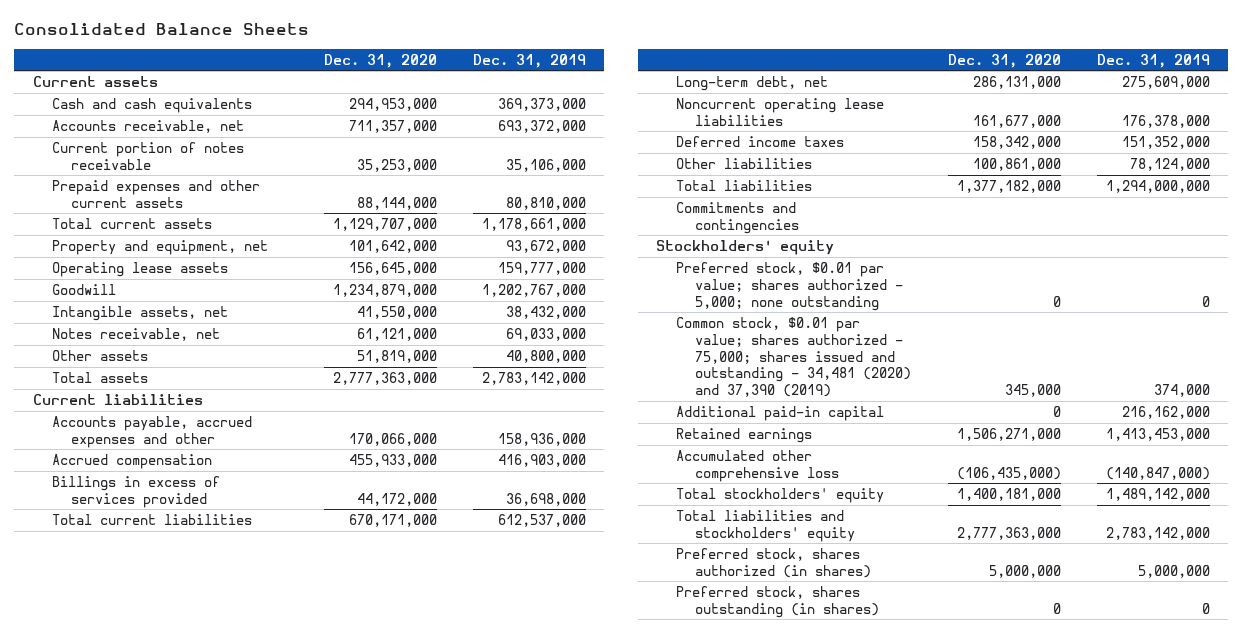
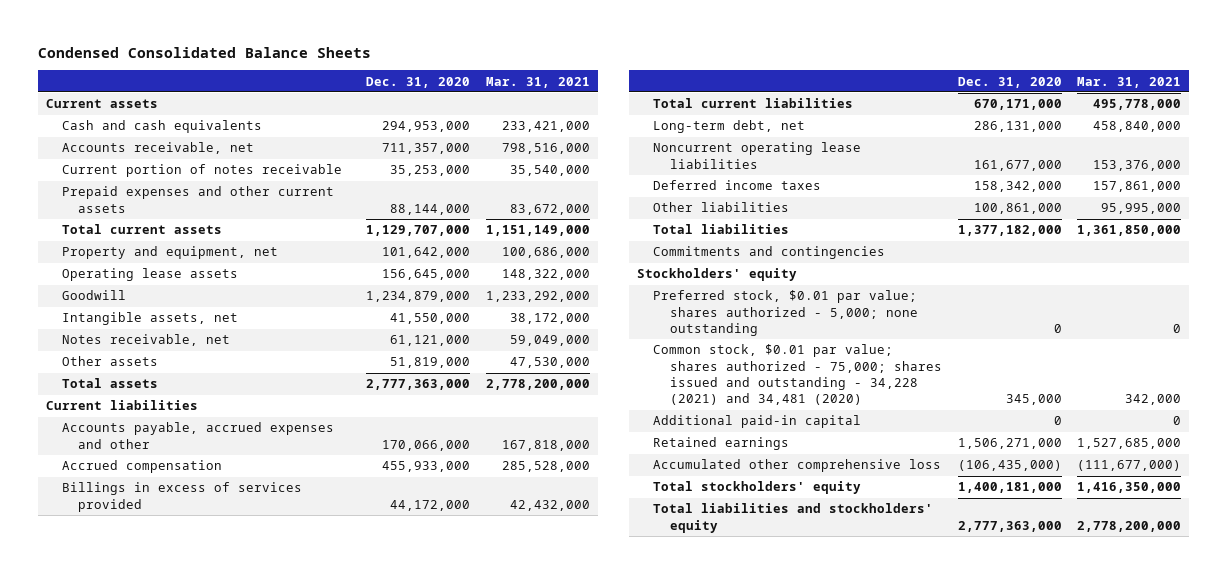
[14,23,310,36] Consolidated Balance Sheets -> [38,46,372,58] Condensed Consolidated Balance Sheets
[473,53,587,68] Dec. 31, 2019 -> none
none -> [486,76,591,88] Mar. 31, 2021
[675,316,912,398] Common stock, $0.01 par value; shares authorized - 75,000; shares issued and outstanding - 34,481 (2020) and 37,390 (2019) -> [653,344,942,406] Common stock, $0.01 par value; shares authorized - 75,000; shares issued and outstanding - 34,228 (2021) and 34,481 (2020)
[675,547,872,578] Preferred stock, shares authorized (in shares) -> none
[675,585,880,618] Preferred stock, shares outstanding (in shares) -> none

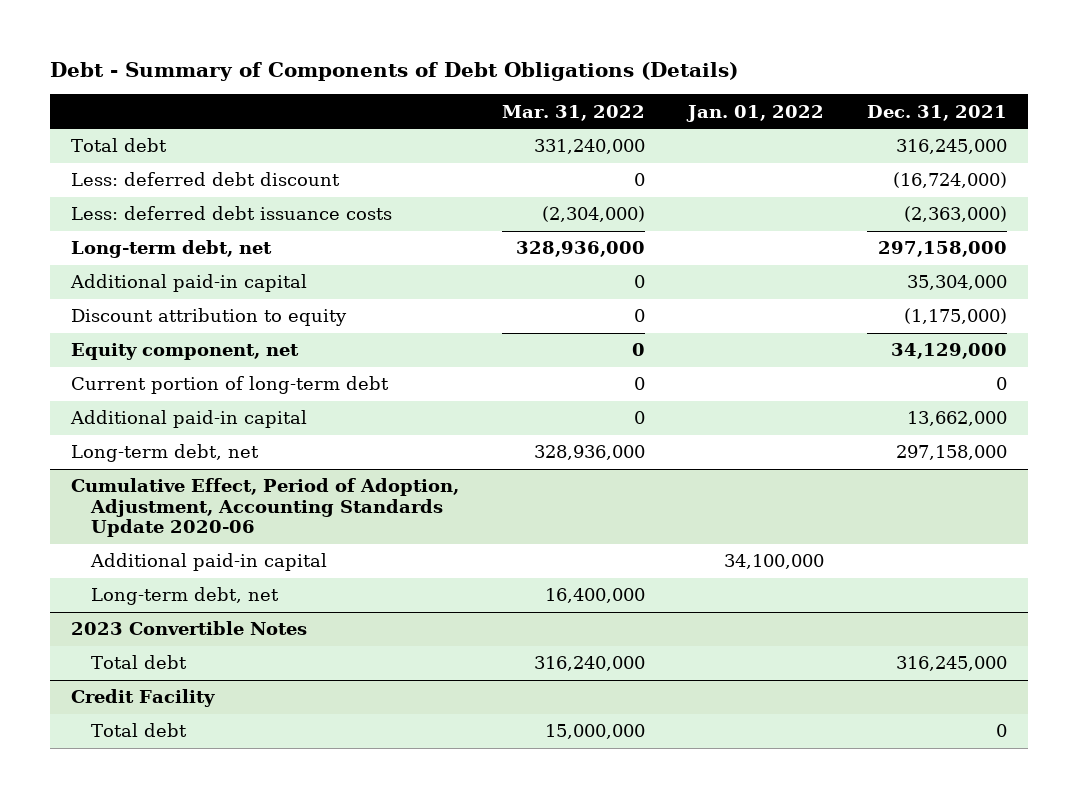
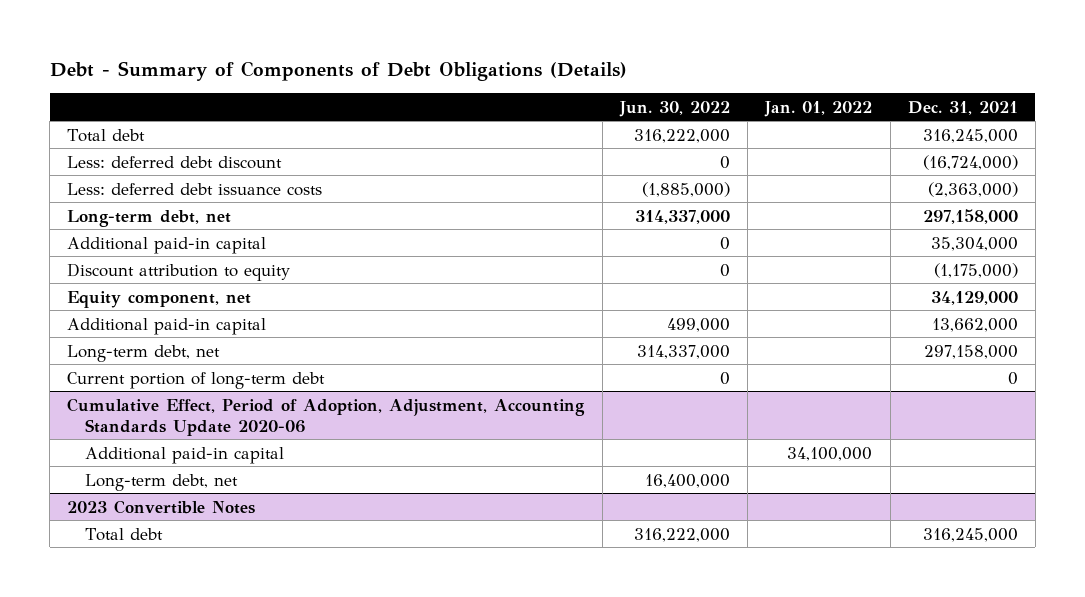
[502,104,646,121] Mar. 31, 2022 -> none
none -> [618,100,730,117] Jun. 30, 2022
[71,376,390,395] Current portion of long-term debt -> [67,371,326,389] Current portion of long-term debt
[71,689,216,708] Credit Facility -> none
[90,723,187,738] Total debt -> none

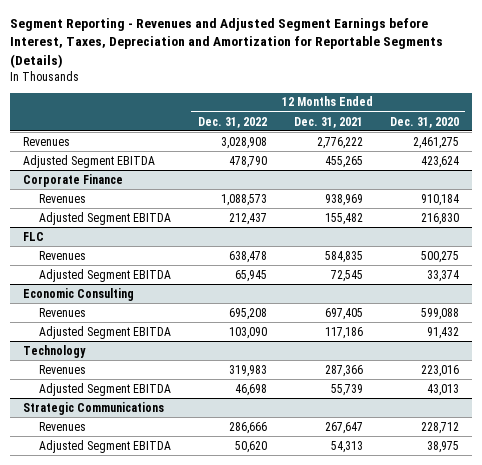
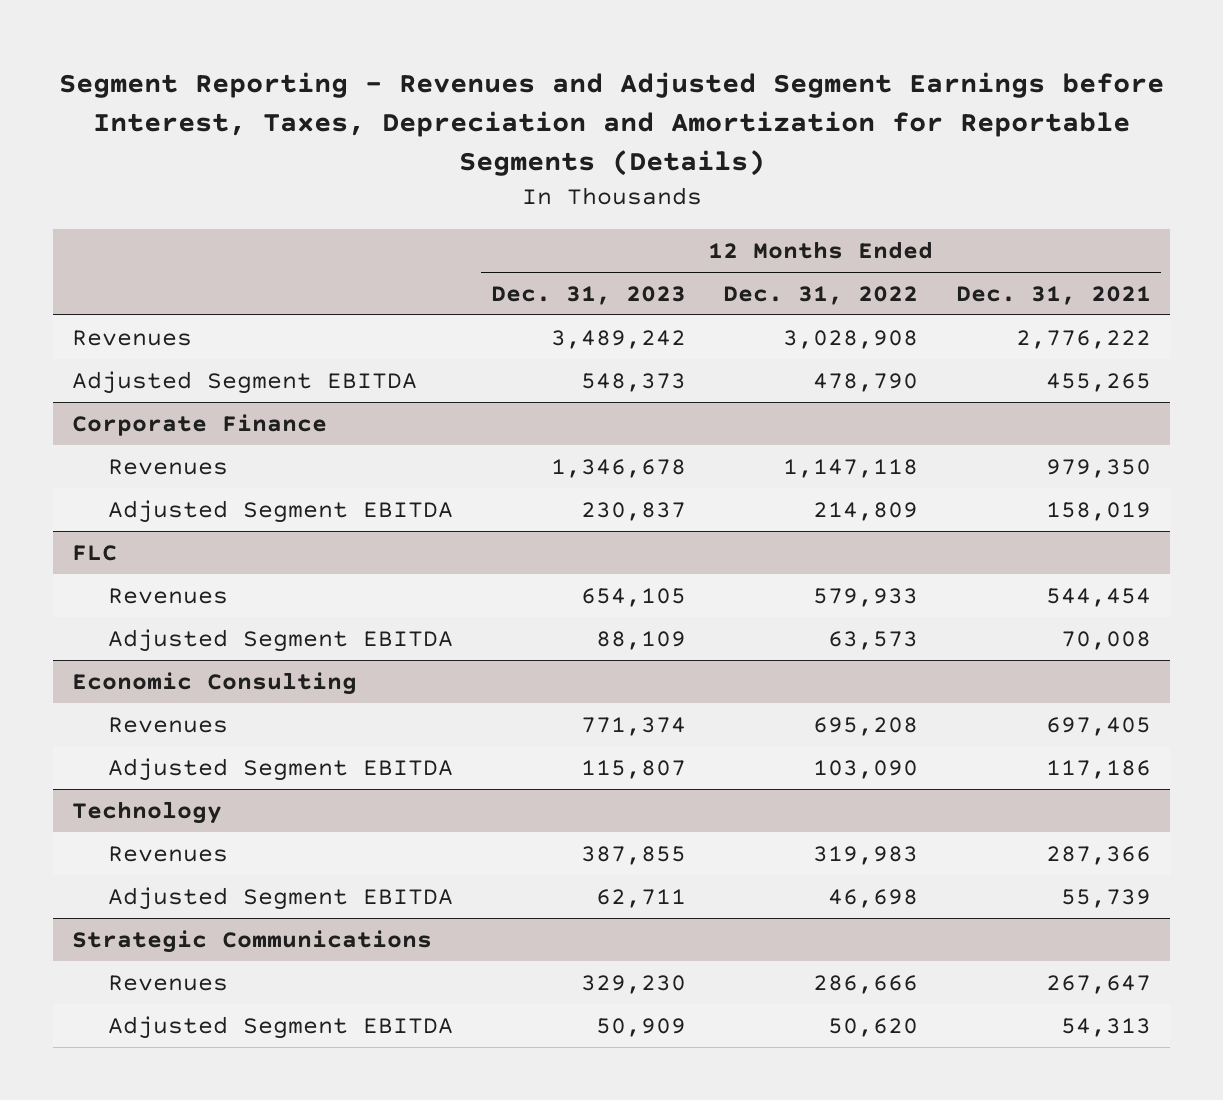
[389,116,459,128] Dec. 31, 2020 -> none
none -> [490,285,686,305] Dec. 31, 2023
[220,193,267,206] 1,088,573 -> [783,458,919,478] 1,147,118
[324,193,363,206] 938,969 -> [1046,458,1152,478] 979,350
[228,212,267,225] 212,437 -> [813,501,919,521] 214,809
[324,212,363,225] 155,482 -> [1046,501,1152,521] 158,019
[228,250,267,263] 638,478 -> [813,587,919,607] 579,933
[324,250,363,263] 584,835 -> [1046,587,1152,607] 544,454
[234,269,267,282] 65,945 -> [828,630,919,650] 63,573
[330,269,363,282] 72,545 -> [1061,630,1152,650] 70,008

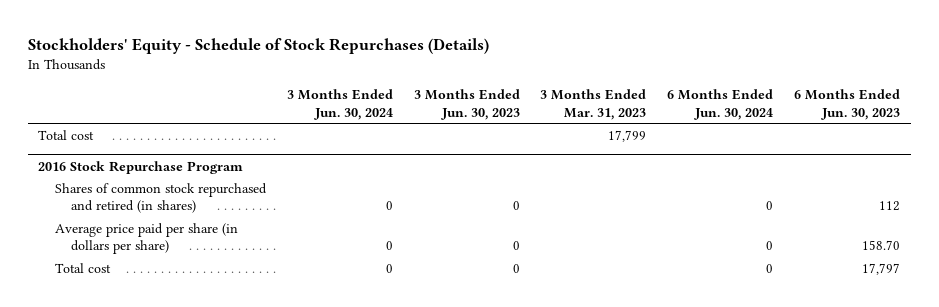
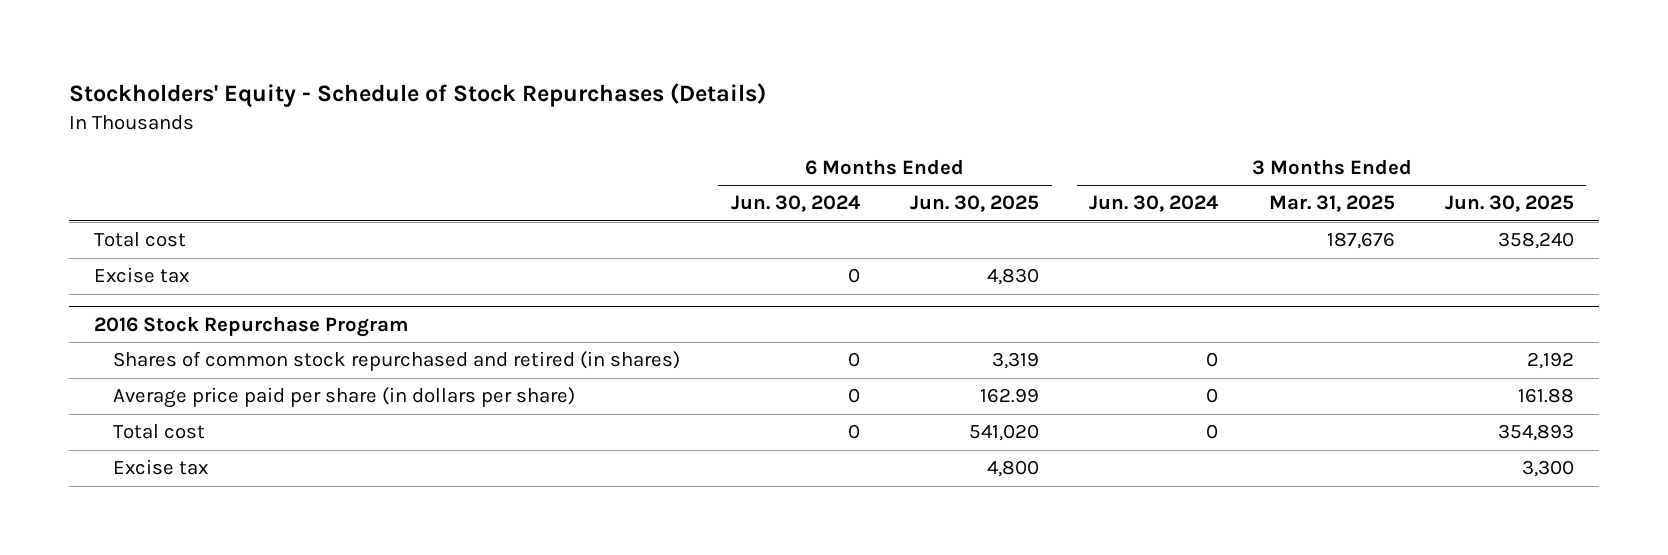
[413,88,520,120] 3 Months Ended Jun. 30, 2023 -> none
[540,88,647,120] 3 Months Ended Mar. 31, 2023 -> none
[794,88,901,120] 6 Months Ended Jun. 30, 2023 -> none
none -> [909,195,1039,213] Jun. 30, 2025
none -> [1268,195,1395,213] Mar. 31, 2025
none -> [1444,195,1574,213] Jun. 30, 2025
none -> [94,267,190,284] Excise tax
none -> [113,459,209,476] Excise tax

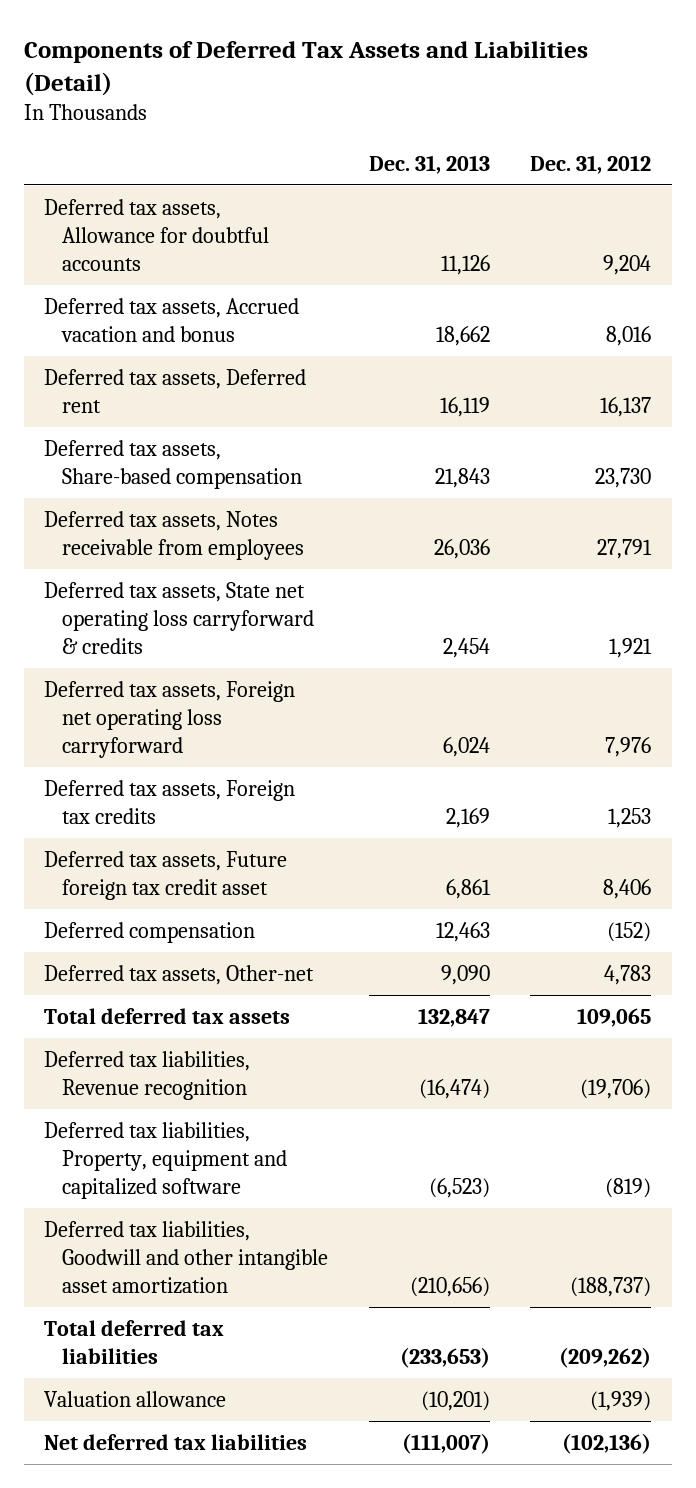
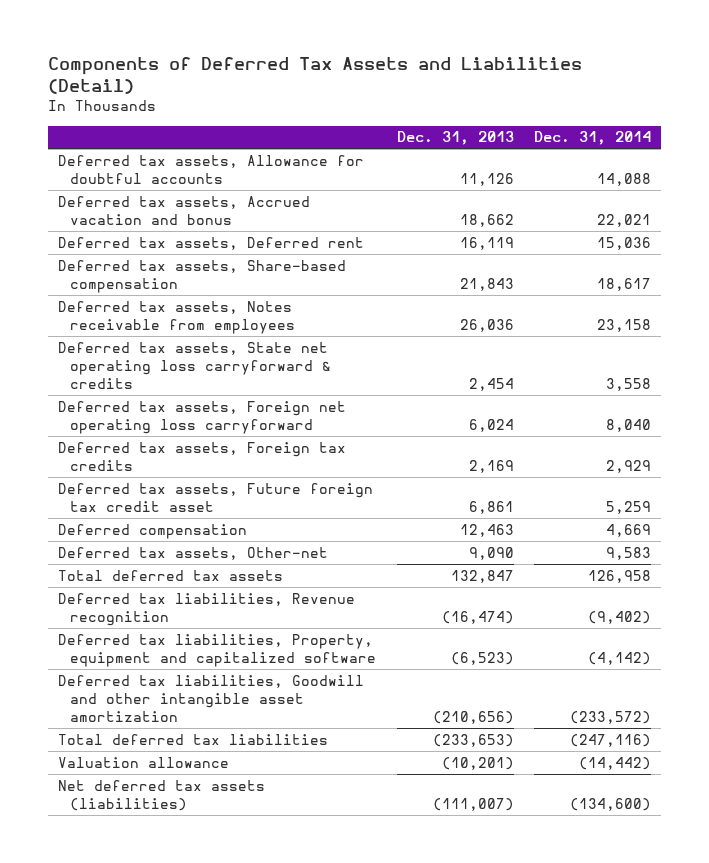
[530,154,652,174] Dec. 31, 2012 -> none
none -> [533,131,651,146] Dec. 31, 2014
[44,1433,308,1450] Net deferred tax liabilities -> [58,779,266,811] Net deferred tax assets (liabilities)

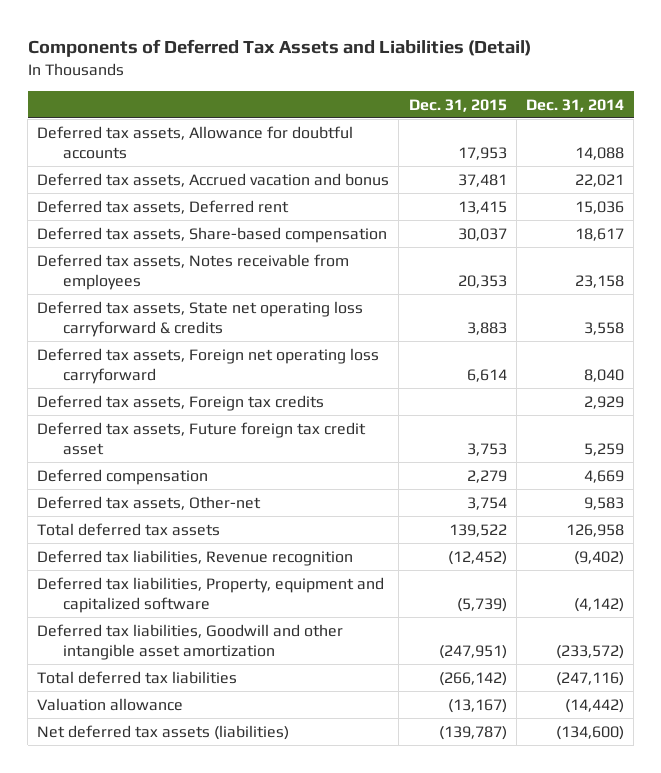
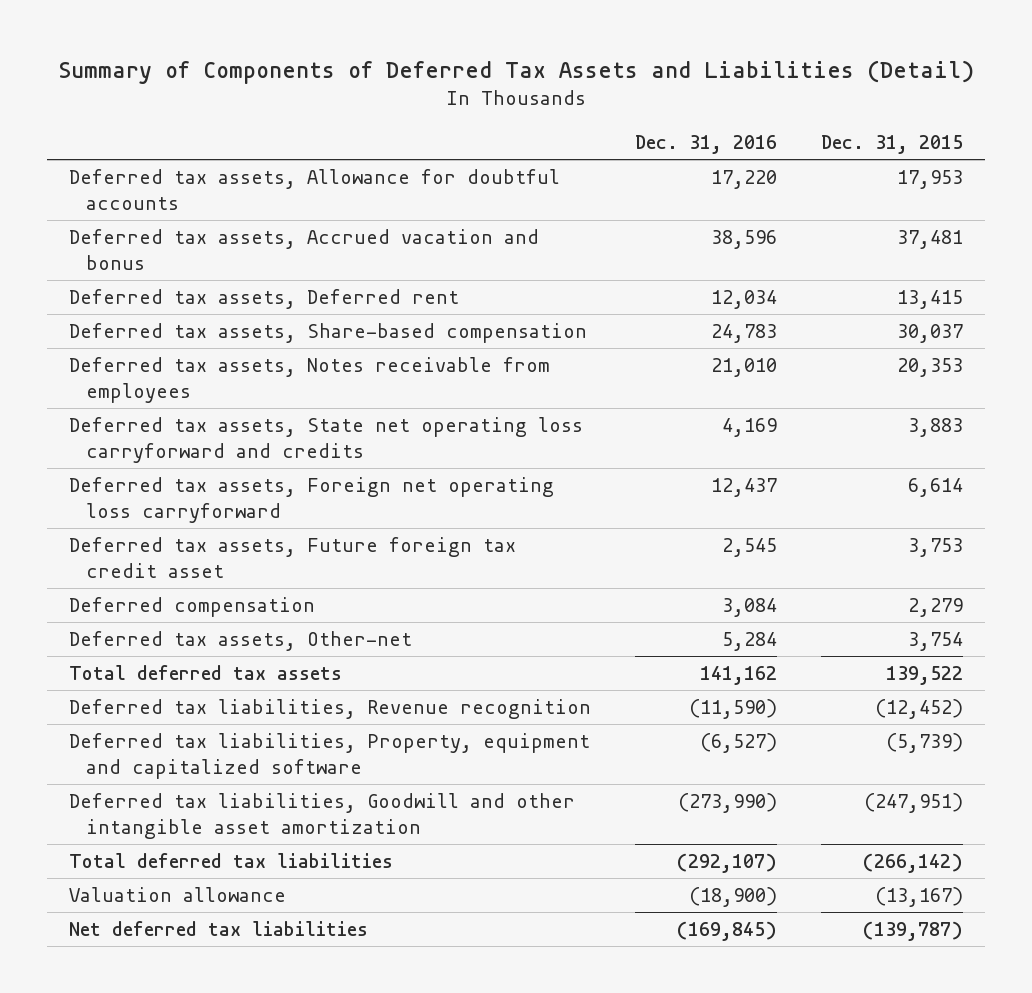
[27,38,531,57] Components of Deferred Tax Assets and Liabilities (Detail) -> [58,60,975,85] Summary of Components of Deferred Tax Assets and Liabilities (Detail)
[525,98,624,112] Dec. 31, 2014 -> none
none -> [635,135,778,155] Dec. 31, 2016
[37,300,364,338] Deferred tax assets, State net operating loss carryforward & credits -> [69,416,584,463] Deferred tax assets, State net operating loss carryforward and credits
[37,394,325,411] Deferred tax assets, Foreign tax credits -> none
[37,724,290,740] Net deferred tax assets (liabilities) -> [69,920,369,936] Net deferred tax liabilities

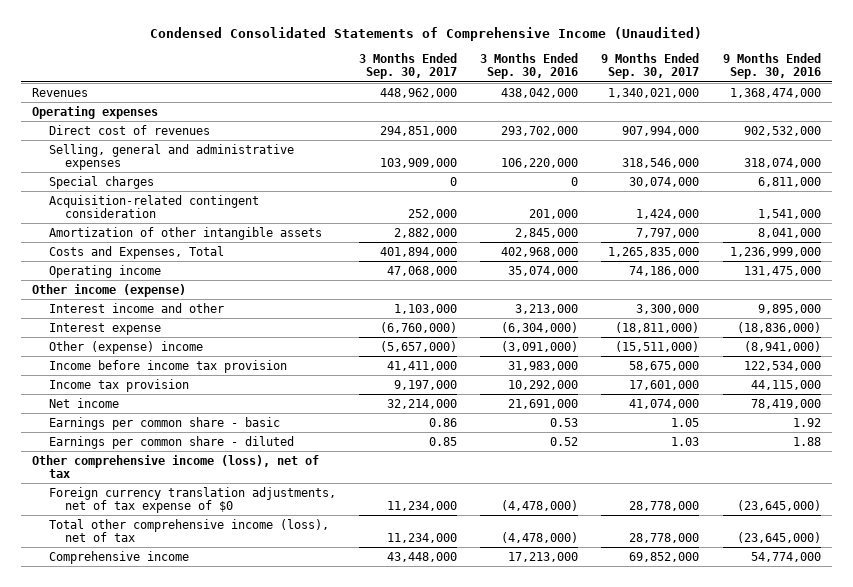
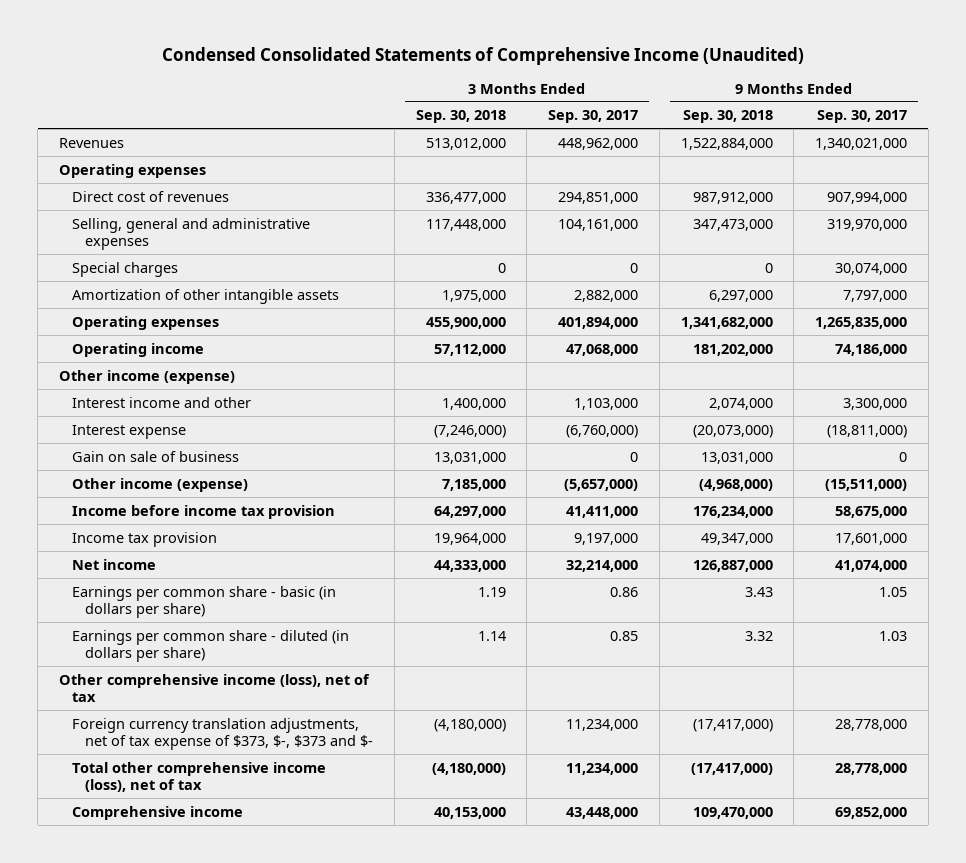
[480,53,579,80] 3 Months Ended Sep. 30, 2016 -> none
[722,53,821,80] 9 Months Ended Sep. 30, 2016 -> none
none -> [415,110,506,124] Sep. 30, 2018
none -> [682,110,773,124] Sep. 30, 2018
[379,157,457,168] 103,909,000 -> [558,218,639,231] 104,161,000
[622,157,700,168] 318,546,000 -> [827,218,908,231] 319,970,000
[48,194,259,218] Acquisition-related contingent consideration -> none
[48,245,224,259] Costs and Expenses, Total -> [71,315,219,330] Operating expenses
none -> [71,450,239,462] Gain on sale of business
[48,340,203,354] Other (expense) income -> [71,477,248,492] Other income (expense)
[48,416,280,430] Earnings per common share - basic -> [71,585,336,619] Earnings per common share - basic (in dollars per share)
[48,435,294,449] Earnings per common share - diluted -> [71,629,349,663] Earnings per common share - diluted (in dollars per share)
[48,486,336,513] Foreign currency translation adjustments, net of tax expense of $0 -> [71,717,374,751] Foreign currency translation adjustments, net of tax expense of $373, $-, $373 and $-

